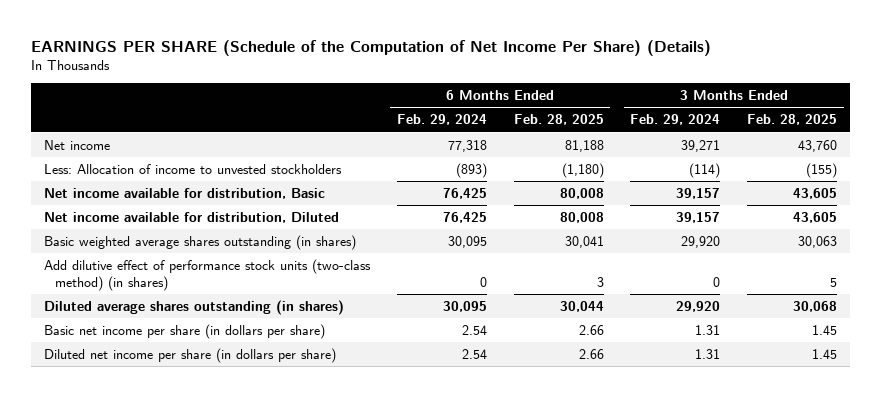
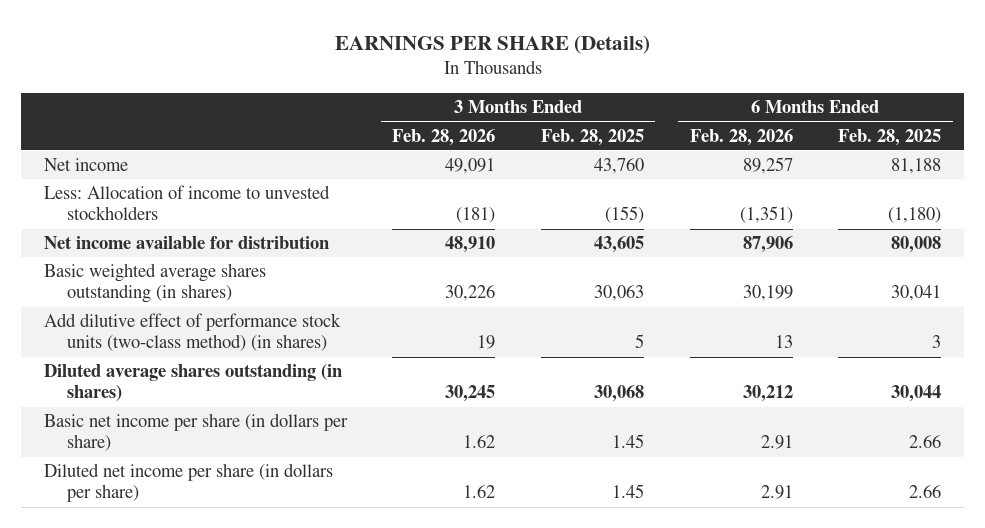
[30,39,711,56] EARNINGS PER SHARE (Schedule of the Computation of Net Income Per Share) (Details) -> [334,34,650,54] EARNINGS PER SHARE (Details)
[396,114,487,126] Feb. 29, 2024 -> none
[630,114,721,126] Feb. 29, 2024 -> none
none -> [392,128,496,146] Feb. 28, 2026
none -> [689,128,793,146] Feb. 28, 2026
[44,211,340,223] Net income available for distribution, Diluted -> none
[44,187,326,199] Net income available for distribution, Basic -> [43,236,329,250] Net income available for distribution

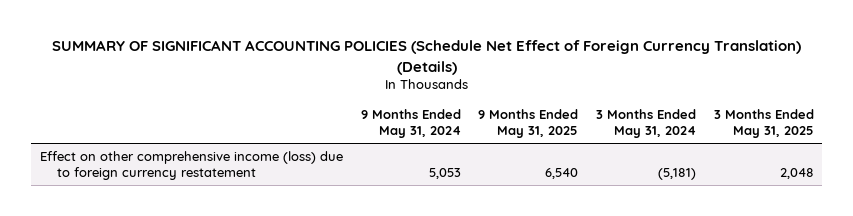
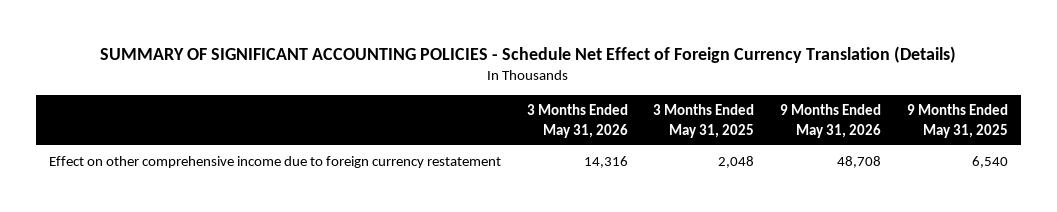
[51,40,801,75] SUMMARY OF SIGNIFICANT ACCOUNTING POLICIES (Schedule Net Effect of Foreign Currency Translation) (Details) -> [100,45,957,63] SUMMARY OF SIGNIFICANT ACCOUNTING POLICIES - Schedule Net Effect of Foreign Currency Translation (Details)
[360,109,461,139] 9 Months Ended May 31, 2024 -> none
[595,109,696,139] 3 Months Ended May 31, 2024 -> none
none -> [526,104,628,138] 3 Months Ended May 31, 2026
none -> [780,104,882,138] 9 Months Ended May 31, 2026
[39,151,343,181] Effect on other comprehensive income (loss) due to foreign currency restatement -> [48,155,501,168] Effect on other comprehensive income due to foreign currency restatement

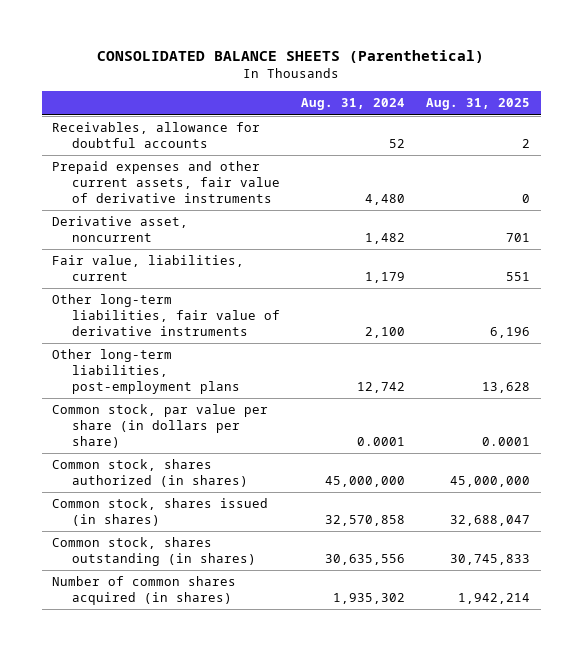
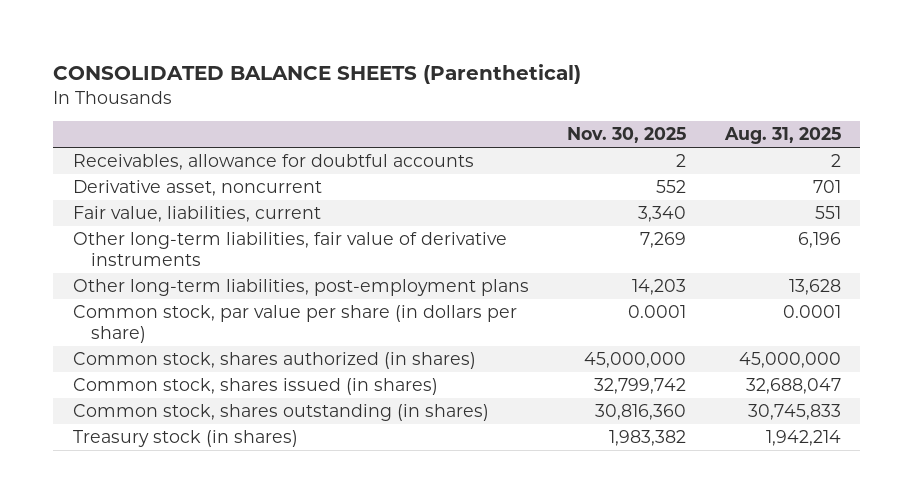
[300,98,405,111] Aug. 31, 2024 -> none
none -> [567,127,687,144] Nov. 30, 2025
[52,161,280,204] Prepaid expenses and other current assets, fair value of derivative instruments -> none
[52,576,237,606] Number of common shares acquired (in shares) -> [72,430,298,448] Treasury stock (in shares)

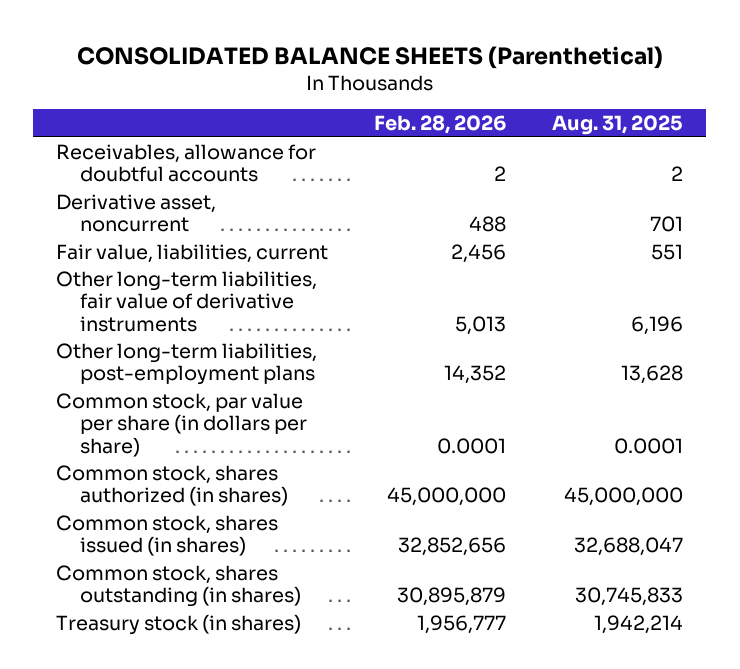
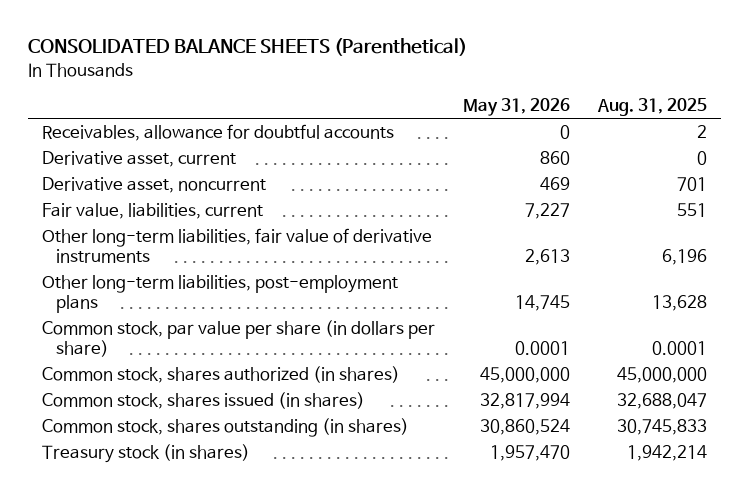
[374,115,507,135] Feb. 28, 2026 -> none
none -> [462,98,570,117] May 31, 2026
none -> [41,150,236,167] Derivative asset, current

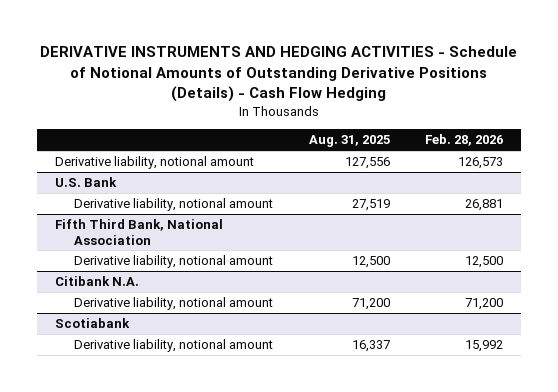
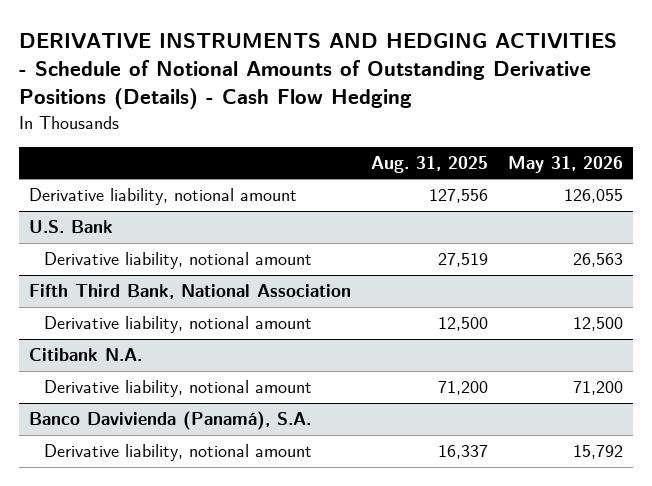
[425,134,504,147] Feb. 28, 2026 -> none
none -> [507,155,623,173] May 31, 2026
[54,318,130,329] Scotiabank -> [29,411,312,431] Banco Davivienda (Panamá), S.A.

